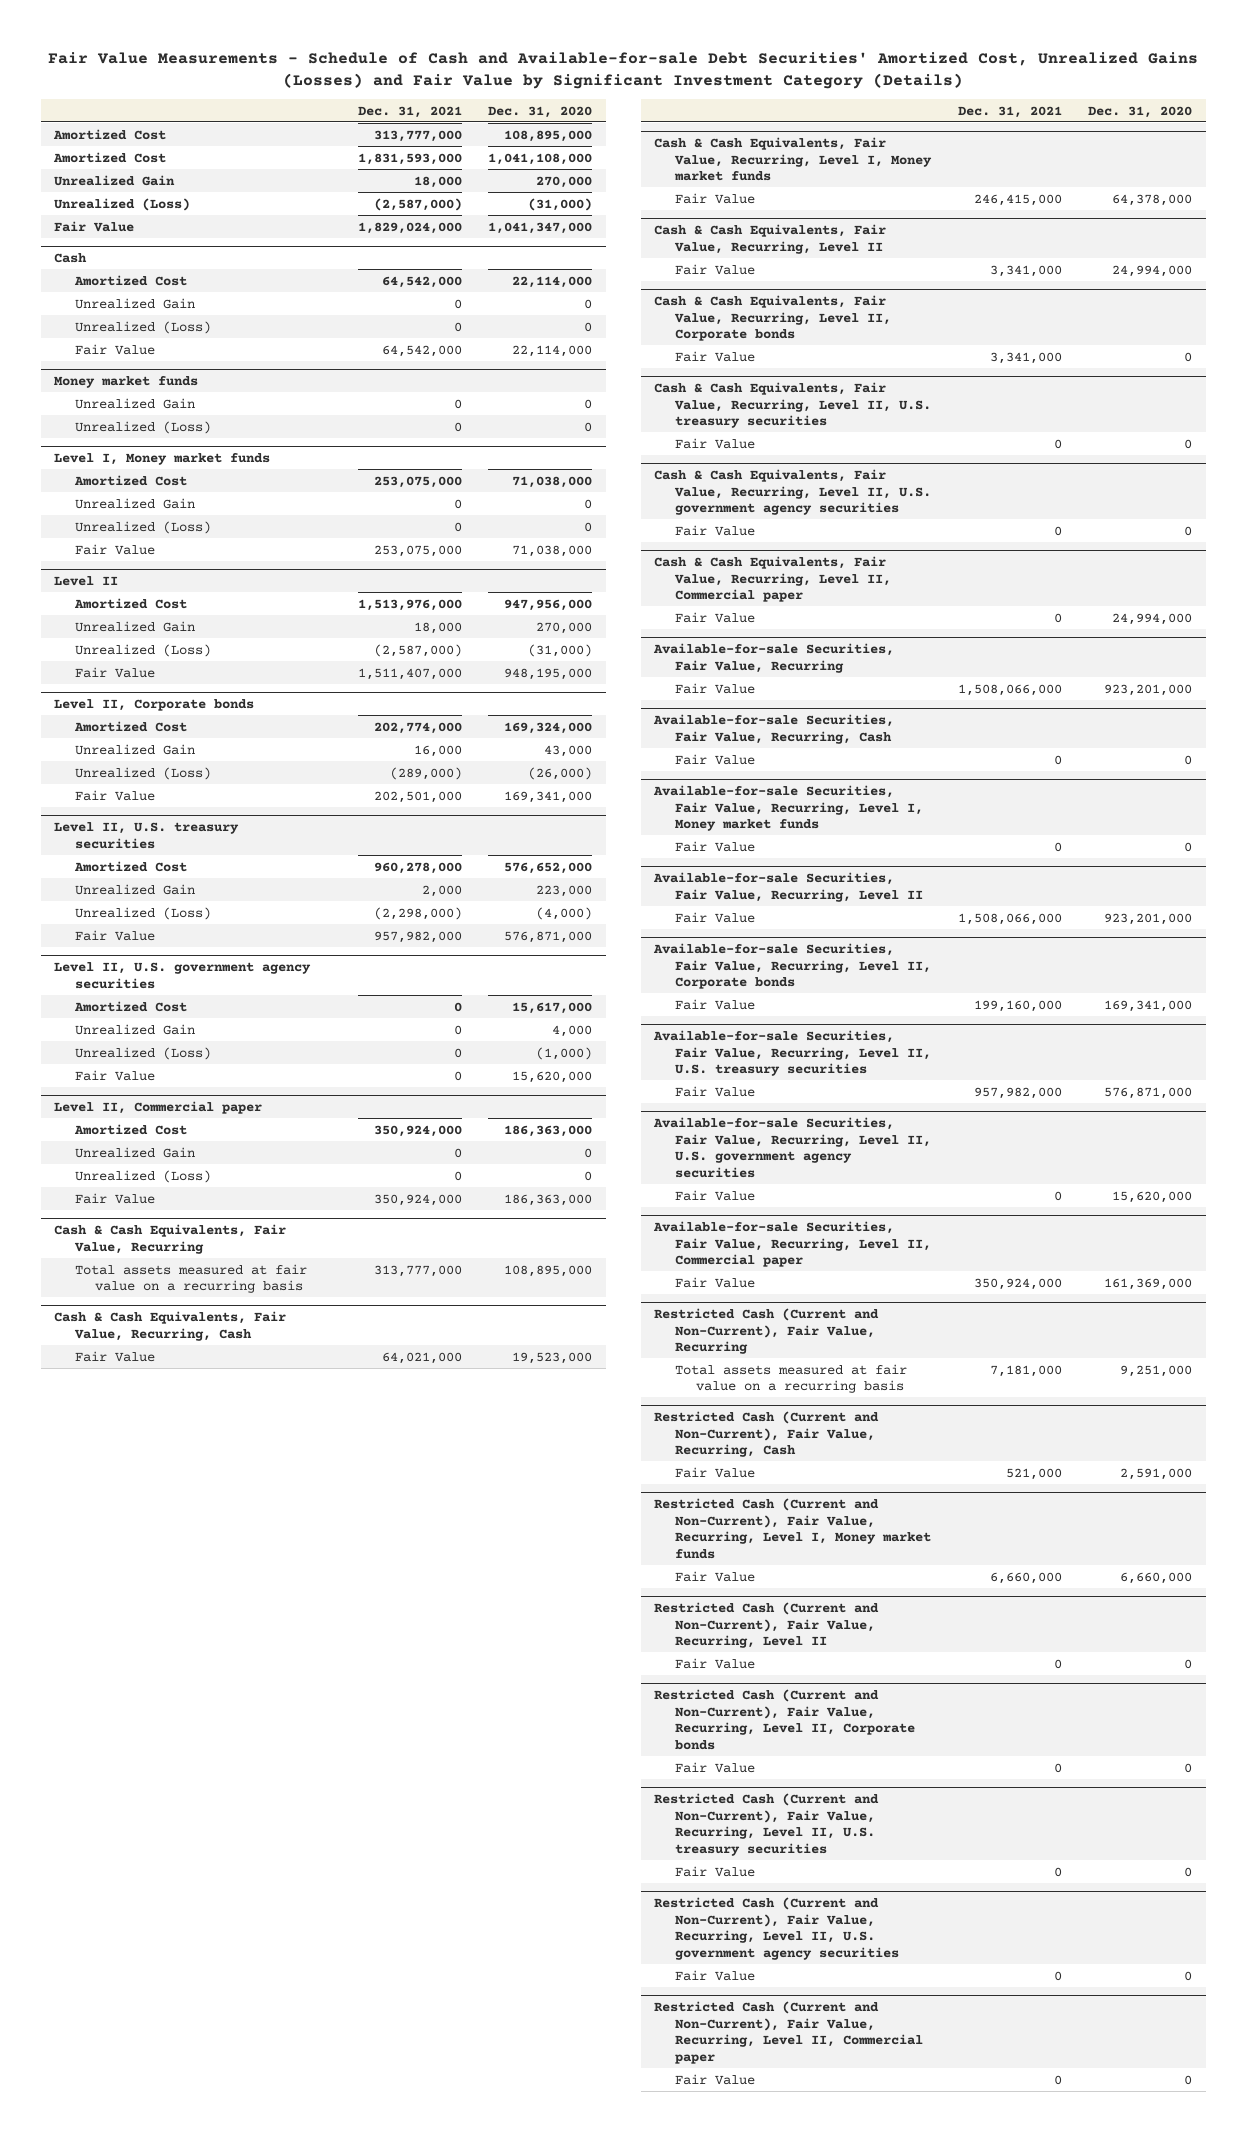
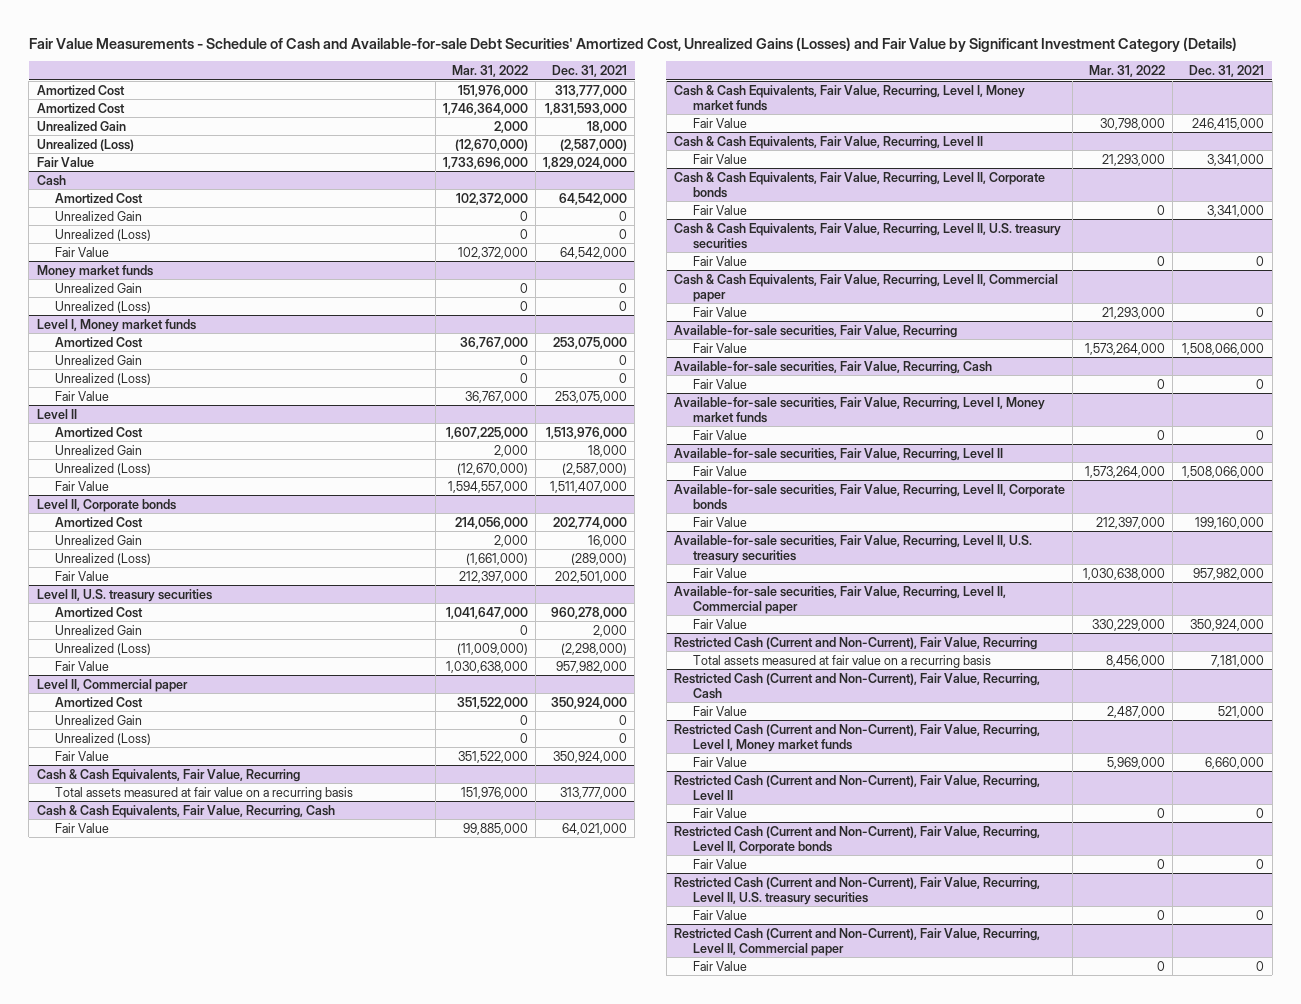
[488,105,593,118] Dec. 31, 2020 -> none
none -> [451,65,528,78] Mar. 31, 2022
[54,961,312,989] Level II, U.S. government agency securities -> none
[73,1000,187,1012] Amortized Cost -> none
[74,1023,195,1035] Unrealized Gain -> none
[74,1046,211,1060] Unrealized (Loss) -> none
[74,1069,155,1081] Fair Value -> none
[654,468,931,516] Cash & Cash Equivalents, Fair Value, Recurring, Level II, U.S. government agency securities -> none
[674,524,755,536] Fair Value -> none
[653,642,895,673] Available-for-sale Securities, Fair Value, Recurring -> [674,324,958,338] Available-for-sale securities, Fair Value, Recurring
[653,713,895,744] Available-for-sale Securities, Fair Value, Recurring, Cash -> [674,360,993,374] Available-for-sale securities, Fair Value, Recurring, Cash
[653,784,923,832] Available-for-sale Securities, Fair Value, Recurring, Level I, Money market funds -> [674,396,1046,423] Available-for-sale securities, Fair Value, Recurring, Level I, Money market funds
[653,871,923,902] Available-for-sale Securities, Fair Value, Recurring, Level II -> [674,447,1004,461] Available-for-sale securities, Fair Value, Recurring, Level II
[653,942,931,990] Available-for-sale Securities, Fair Value, Recurring, Level II, Corporate bonds -> [674,483,1066,510] Available-for-sale securities, Fair Value, Recurring, Level II, Corporate bonds
[653,1029,931,1077] Available-for-sale Securities, Fair Value, Recurring, Level II, U.S. treasury securities -> [674,534,1033,563] Available-for-sale securities, Fair Value, Recurring, Level II, U.S. treasury securities
[653,1116,931,1178] Available-for-sale Securities, Fair Value, Recurring, Level II, U.S. government agency securities -> none
[674,1189,755,1201] Fair Value -> none
[653,1220,931,1268] Available-for-sale Securities, Fair Value, Recurring, Level II, Commercial paper -> [674,585,1007,614] Available-for-sale securities, Fair Value, Recurring, Level II, Commercial paper
[654,1896,899,1960] Restricted Cash (Current and Non-Current), Fair Value, Recurring, Level II, U.S. government agency securities -> none
[674,1969,755,1981] Fair Value -> none

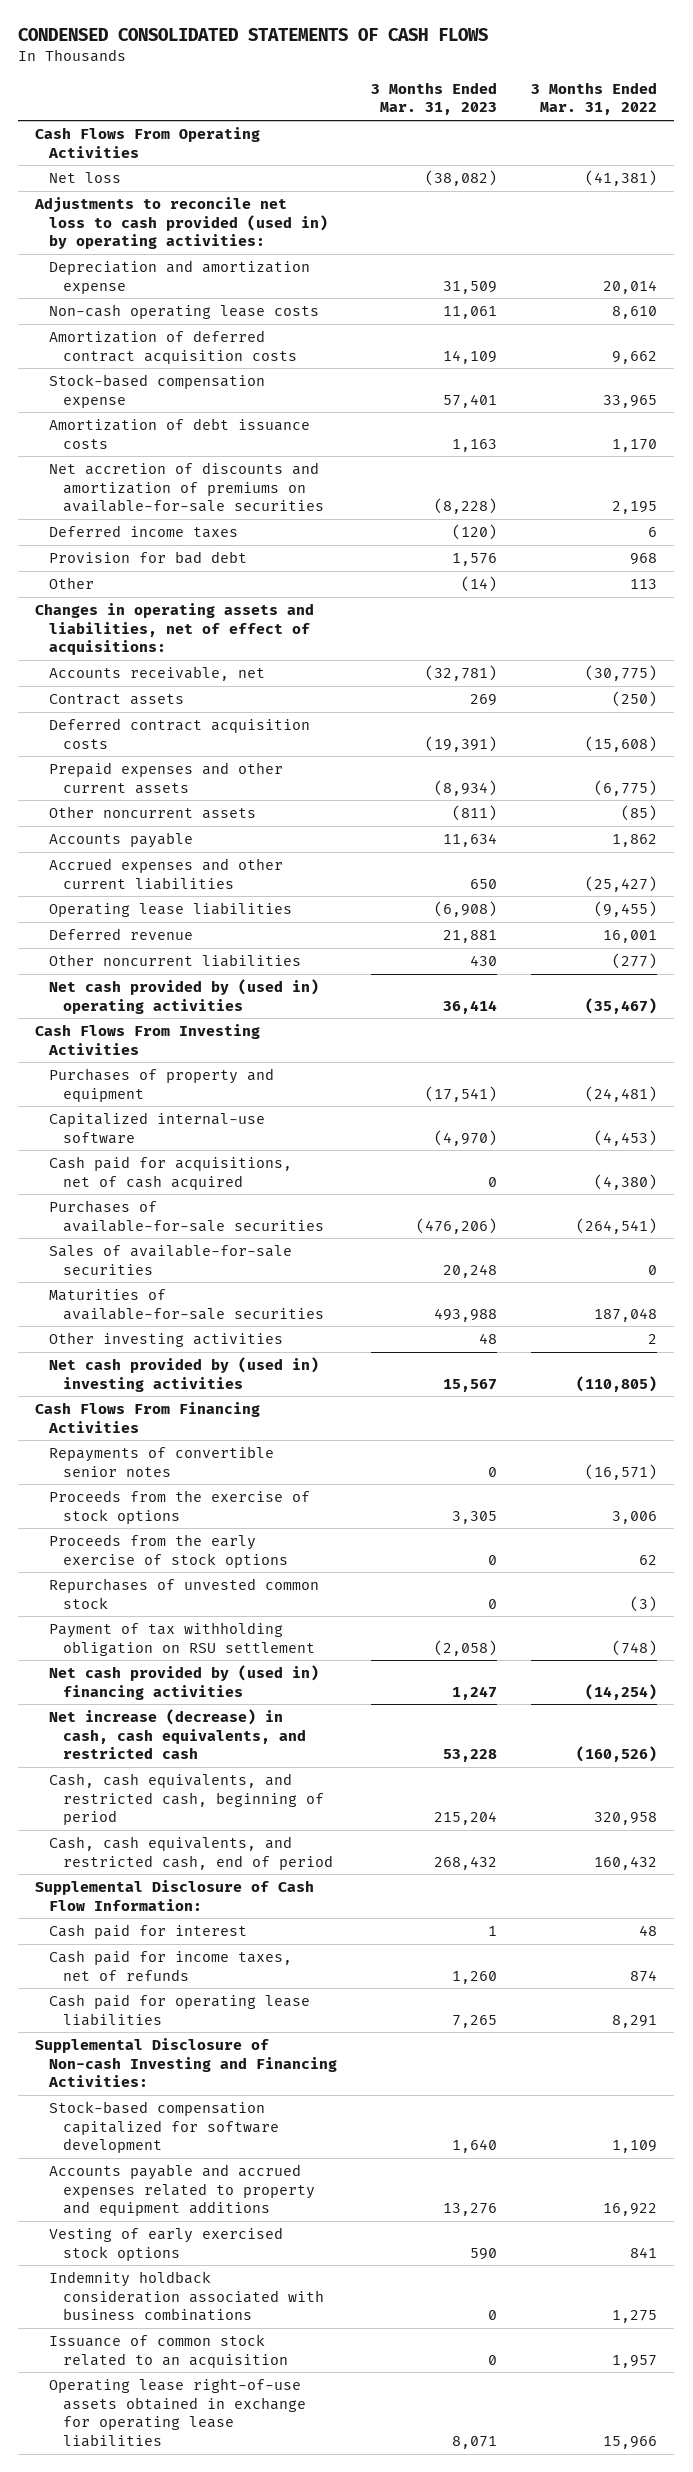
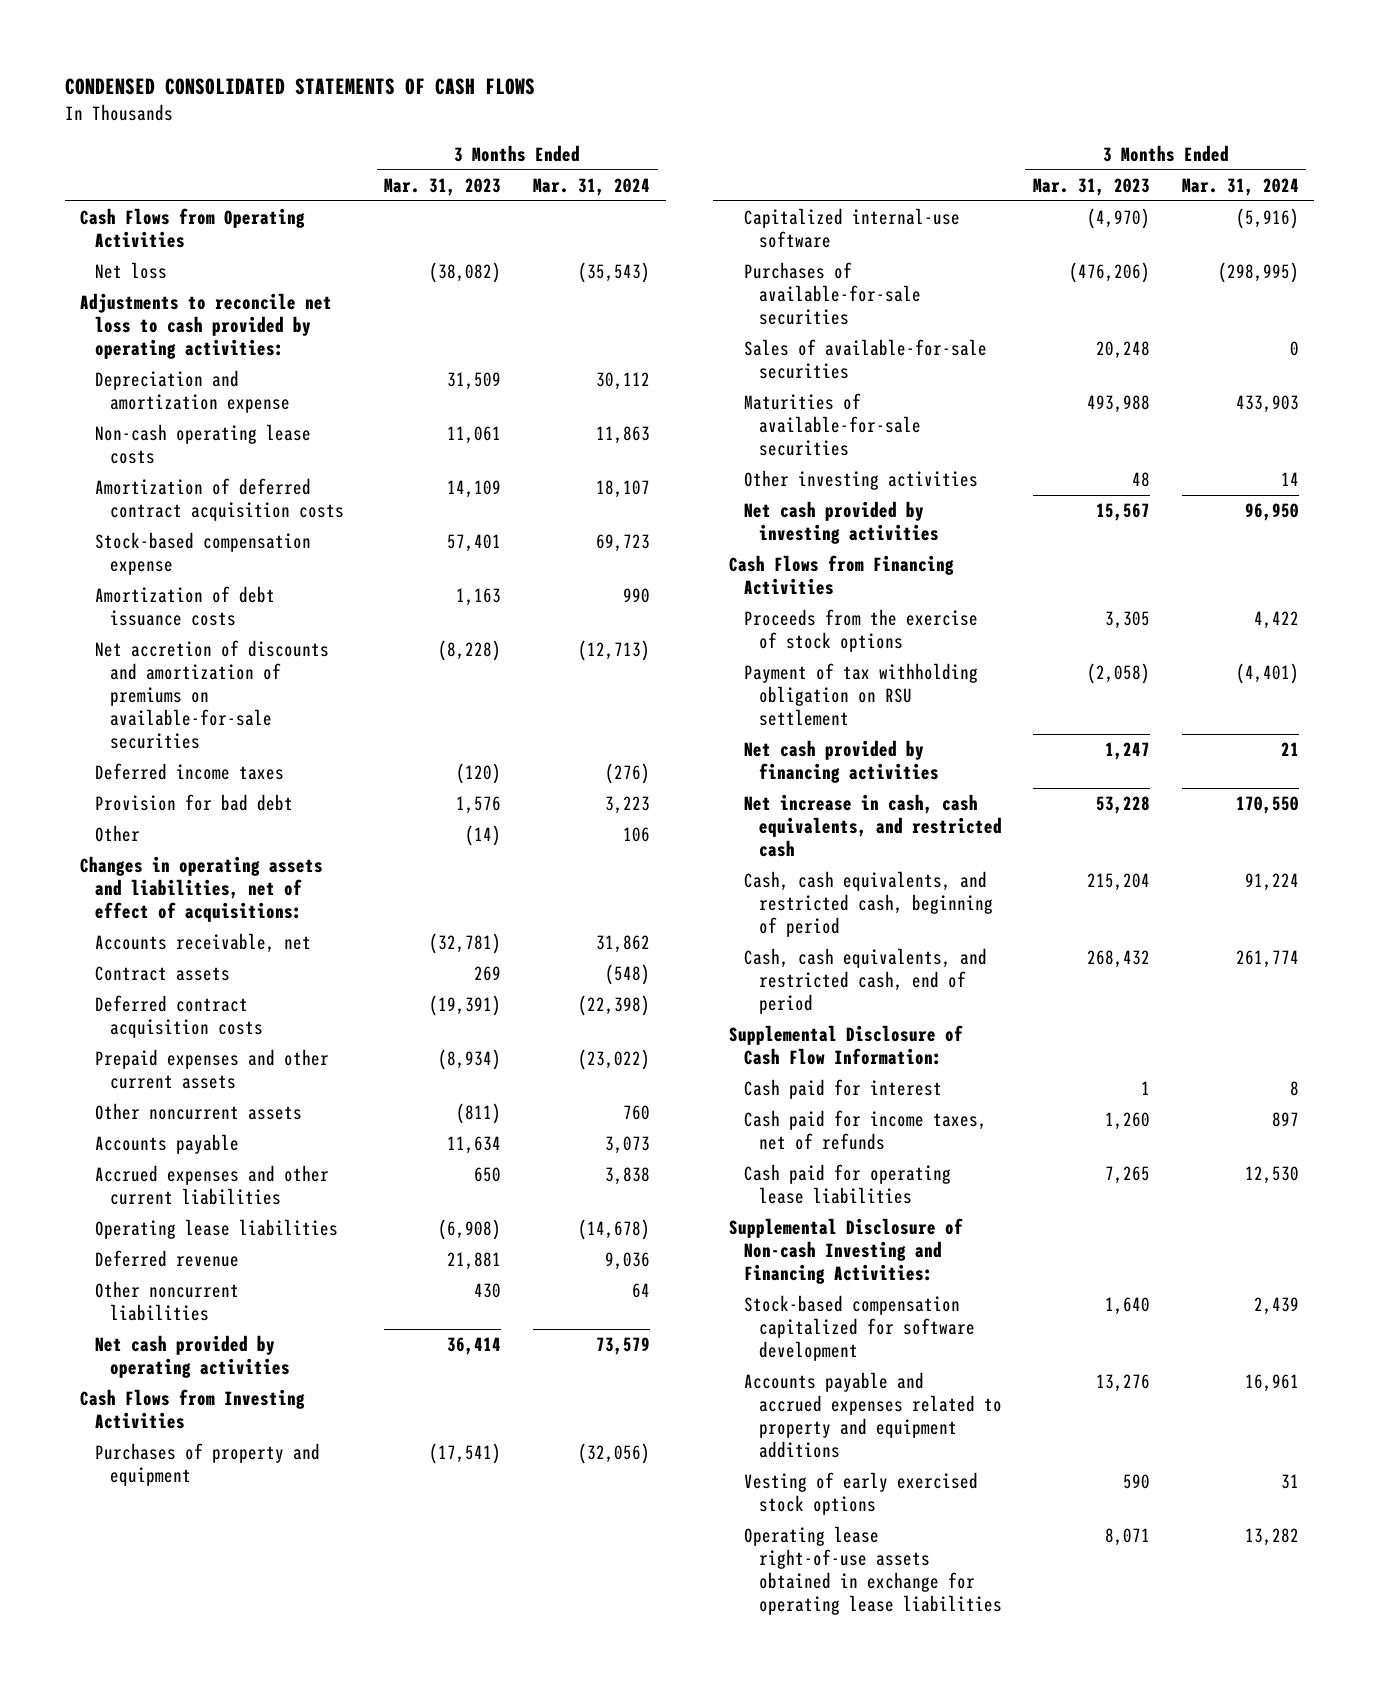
[531,81,658,116] 3 Months Ended Mar. 31, 2022 -> none
none -> [532,178,650,197] Mar. 31, 2024
[35,127,261,158] Cash Flows From Operating Activities -> [80,208,306,249] Cash Flows from Operating Activities
[34,197,329,250] Adjustments to reconcile net loss to cash provided (used in) by operating activities: -> [80,293,333,360] Adjustments to reconcile net loss to cash provided by operating activities:
[49,979,320,1014] Net cash provided by (used in) operating activities -> [95,1335,290,1379] Net cash provided by operating activities
[35,1024,261,1055] Cash Flows From Investing Activities -> [80,1389,306,1430] Cash Flows from Investing Activities
[49,1156,293,1190] Cash paid for acquisitions, net of cash acquired -> none
[49,1446,275,1477] Repayments of convertible senior notes -> none
[49,1357,320,1392] Net cash provided by (used in) investing activities -> [743,501,939,545] Net cash provided by investing activities
[35,1402,261,1433] Cash Flows From Financing Activities -> [729,555,955,596] Cash Flows from Financing Activities
[49,1534,289,1568] Proceeds from the early exercise of stock options -> none
[49,1578,320,1609] Repurchases of unvested common stock -> none
[49,1665,320,1700] Net cash provided by (used in) financing activities -> [743,740,939,784] Net cash provided by financing activities
[49,1709,307,1760] Net increase (decrease) in cash, cash equivalents, and restricted cash -> [743,794,1002,858] Net increase in cash, cash equivalents, and restricted cash
[49,2271,325,2322] Indemnity holdback consideration associated with business combinations -> none
[49,2334,289,2368] Issuance of common stock related to an acquisition -> none

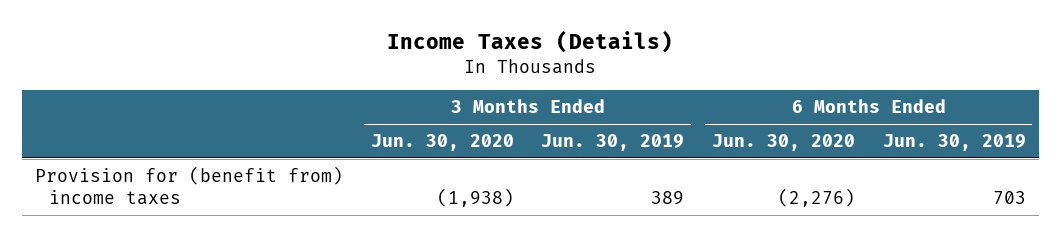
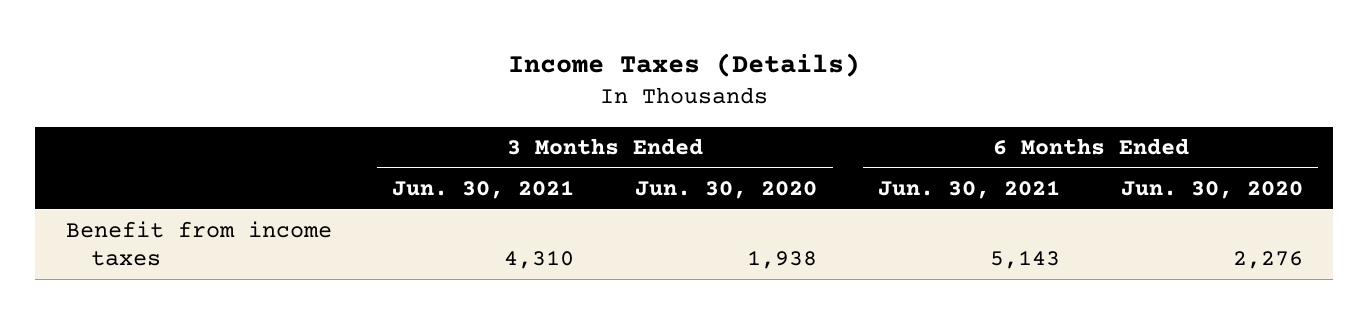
[541,134,685,152] Jun. 30, 2019 -> none
[882,134,1026,152] Jun. 30, 2019 -> none
none -> [392,179,575,199] Jun. 30, 2021
none -> [878,179,1061,199] Jun. 30, 2021
[35,166,344,206] Provision for (benefit from) income taxes -> [65,221,332,266] Benefit from income taxes
[436,188,514,208] (1,938) -> [747,249,818,269] 1,938
[778,188,856,208] (2,276) -> [1232,250,1303,269] 2,276

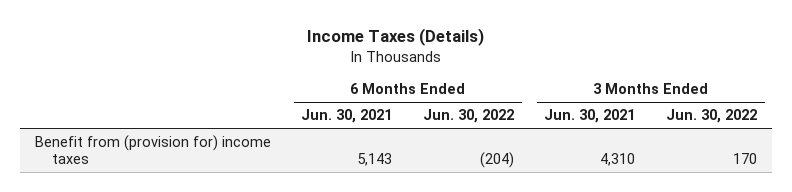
[635,180,818,199] Jun. 30, 2020 -> none
[1120,180,1303,199] Jun. 30, 2020 -> none
none -> [422,109,514,124] Jun. 30, 2022
none -> [665,109,757,124] Jun. 30, 2022
[65,221,332,266] Benefit from income taxes -> [34,135,271,165] Benefit from (provision for) income taxes

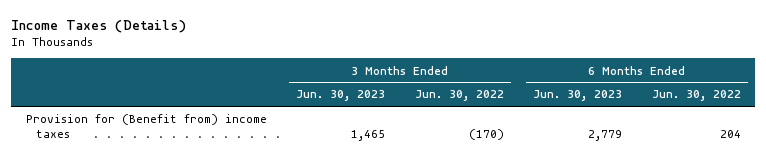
[301,109,393,124] Jun. 30, 2021 -> none
[544,109,636,124] Jun. 30, 2021 -> none
none -> [296,90,386,102] Jun. 30, 2023
none -> [533,90,623,102] Jun. 30, 2023
[34,135,271,165] Benefit from (provision for) income taxes -> [25,114,267,139] Provision for (Benefit from) income taxes
[479,152,514,169] (204) -> [719,130,741,139] 204
[732,153,757,165] 170 -> [468,129,504,141] (170)

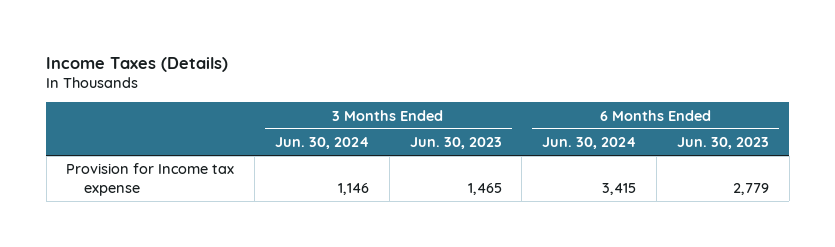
[414,90,504,102] Jun. 30, 2022 -> none
[651,90,741,102] Jun. 30, 2022 -> none
none -> [275,137,370,150] Jun. 30, 2024
none -> [542,137,637,150] Jun. 30, 2024
[25,114,267,139] Provision for (Benefit from) income taxes -> [66,163,235,197] Provision for Income tax expense

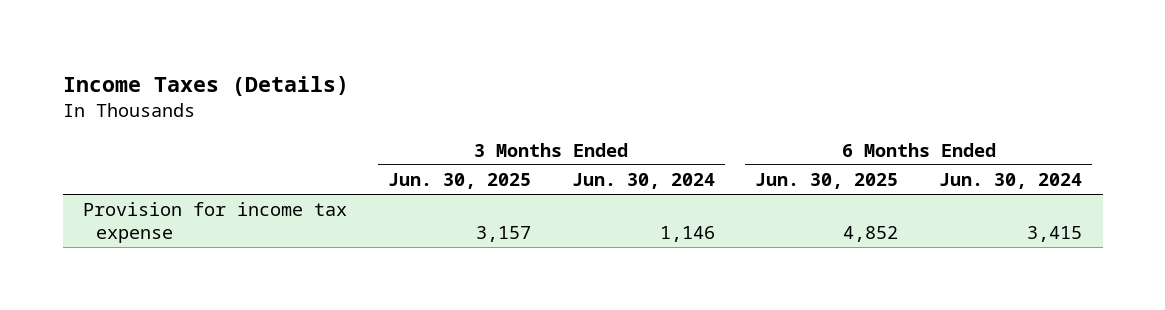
[409,137,502,150] Jun. 30, 2023 -> none
[676,137,769,150] Jun. 30, 2023 -> none
none -> [387,173,531,190] Jun. 30, 2025
none -> [755,173,899,190] Jun. 30, 2025
[66,163,235,197] Provision for Income tax expense -> [83,202,348,244] Provision for income tax expense

